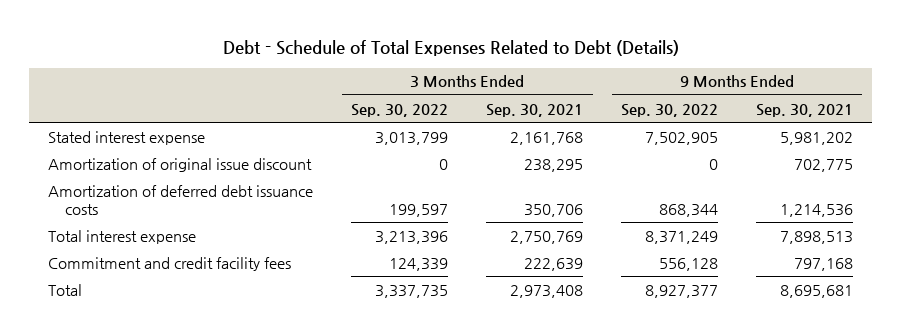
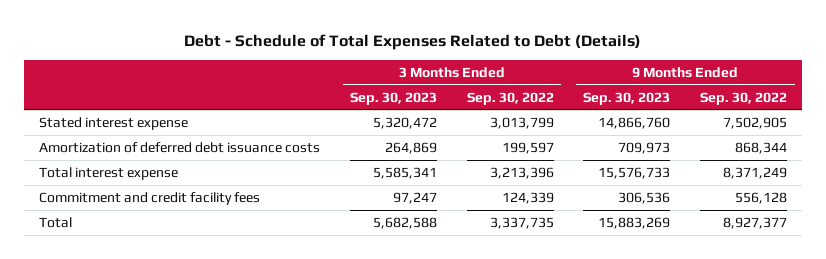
[486,103,584,117] Sep. 30, 2021 -> none
[755,103,853,117] Sep. 30, 2021 -> none
none -> [349,91,437,105] Sep. 30, 2023
none -> [583,91,671,105] Sep. 30, 2023
[48,157,313,172] Amortization of original issue discount -> none

